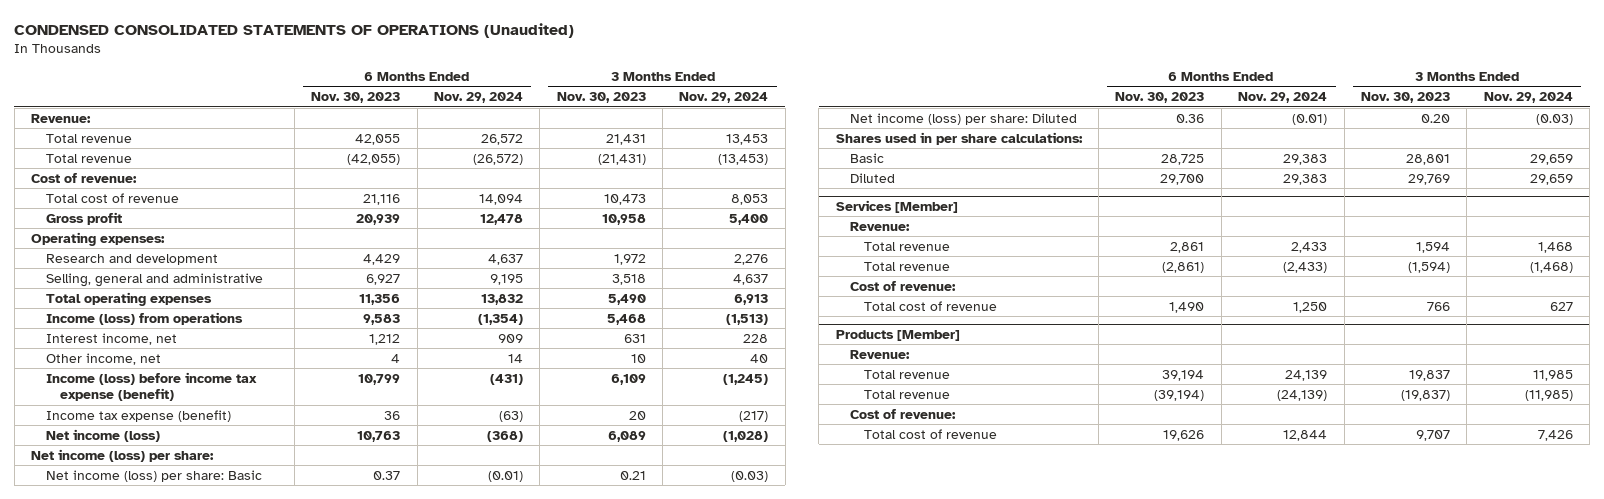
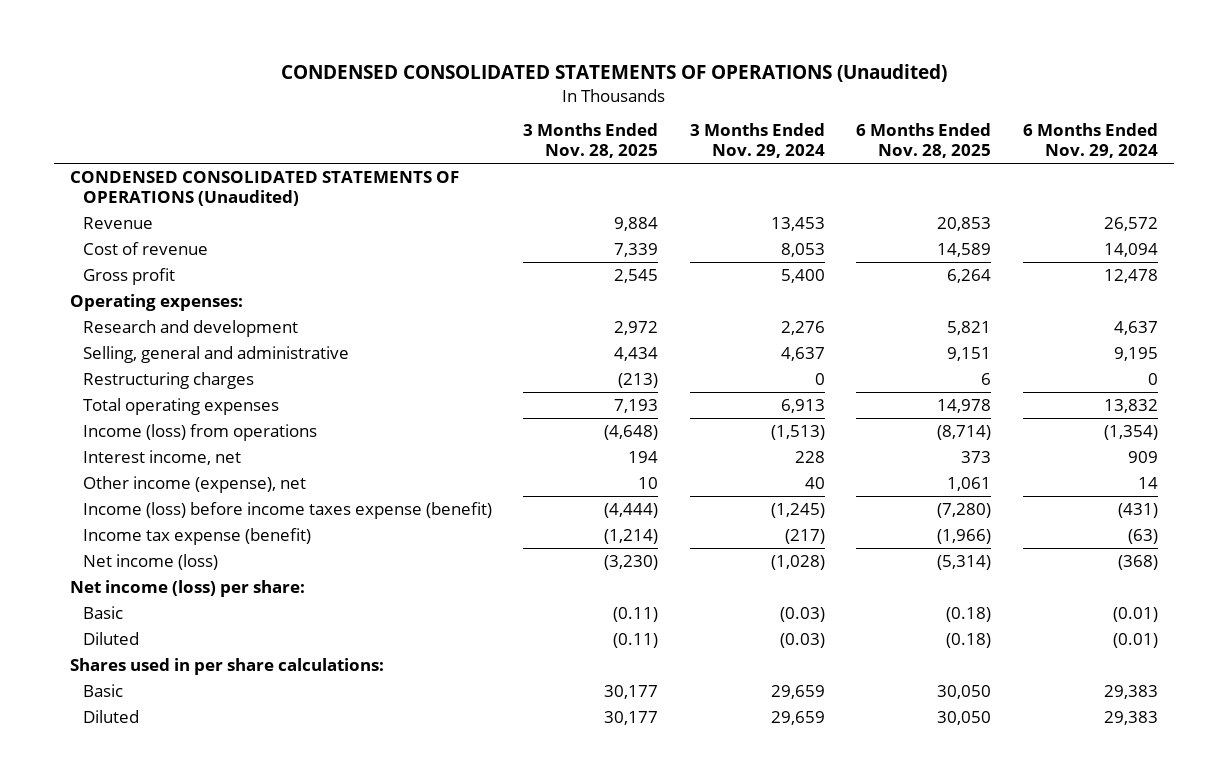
[311,92,401,104] Nov. 30, 2023 -> none
[556,92,646,104] Nov. 30, 2023 -> none
none -> [523,123,659,159] 3 Months Ended Nov. 28, 2025
none -> [856,123,992,159] 6 Months Ended Nov. 28, 2025
[31,113,92,123] Revenue: -> none
[45,153,132,163] Total revenue -> none
[31,172,138,183] Cost of revenue: -> none
none -> [69,170,459,206] CONDENSED CONSOLIDATED STATEMENTS OF OPERATIONS (Unaudited)
[45,133,132,143] Total revenue -> [82,216,153,229] Revenue
[45,192,179,203] Total cost of revenue -> [82,241,208,255] Cost of revenue
none -> [82,371,254,389] Restructuring charges
[45,352,161,365] Other income, net -> [82,475,306,493] Other income (expense), net
[45,371,257,402] Income (loss) before income tax expense (benefit) -> [82,501,492,519] Income (loss) before income taxes expense (benefit)
[45,469,262,482] Net income (loss) per share: Basic -> [82,605,123,619] Basic
[849,112,1077,125] Net income (loss) per share: Diluted -> [82,631,139,645] Diluted
[835,199,958,213] Services [Member] -> none
[849,221,910,231] Revenue: -> none
[864,241,951,251] Total revenue -> none
[864,261,951,271] Total revenue -> none
[849,280,956,291] Cost of revenue: -> none
[864,300,998,311] Total cost of revenue -> none
[835,329,960,341] Products [Member] -> none
[849,349,910,359] Revenue: -> none
[864,369,951,379] Total revenue -> none
[864,389,951,399] Total revenue -> none
[849,408,956,419] Cost of revenue: -> none
[864,428,998,439] Total cost of revenue -> none

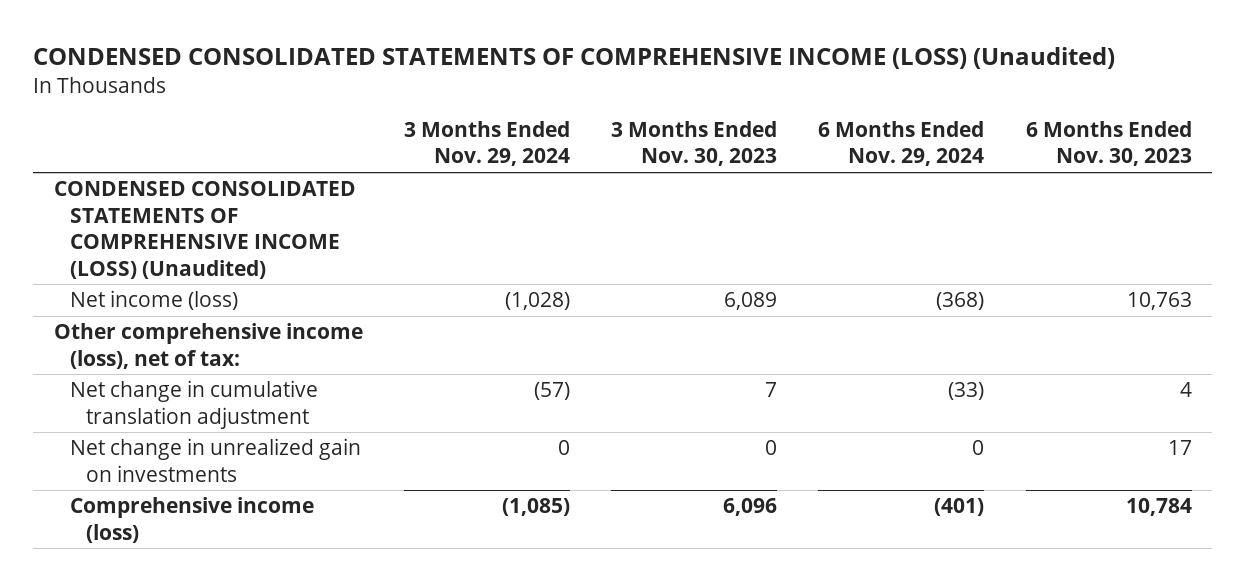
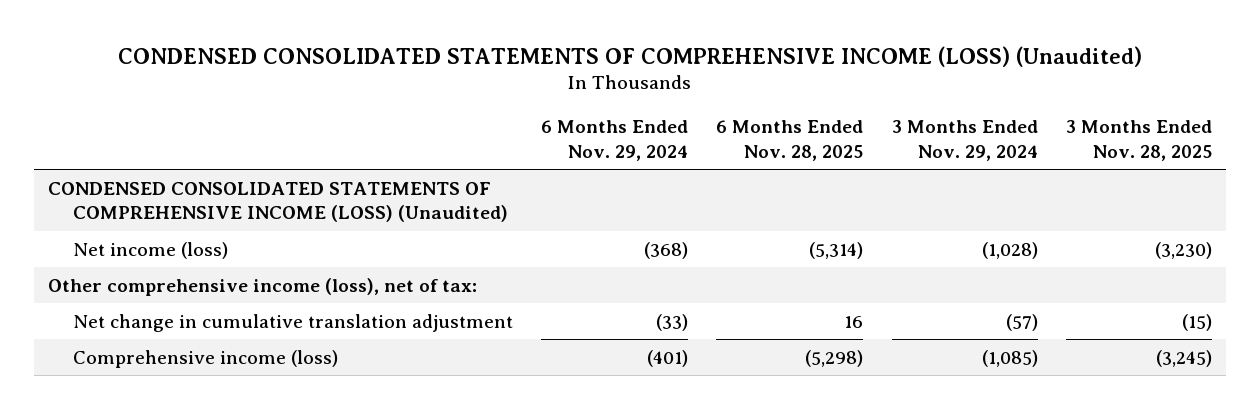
[611,121,778,167] 3 Months Ended Nov. 30, 2023 -> none
[1025,121,1192,167] 6 Months Ended Nov. 30, 2023 -> none
none -> [716,120,864,161] 6 Months Ended Nov. 28, 2025
none -> [1065,120,1212,161] 3 Months Ended Nov. 28, 2025
[69,438,361,482] Net change in unrealized gain on investments -> none

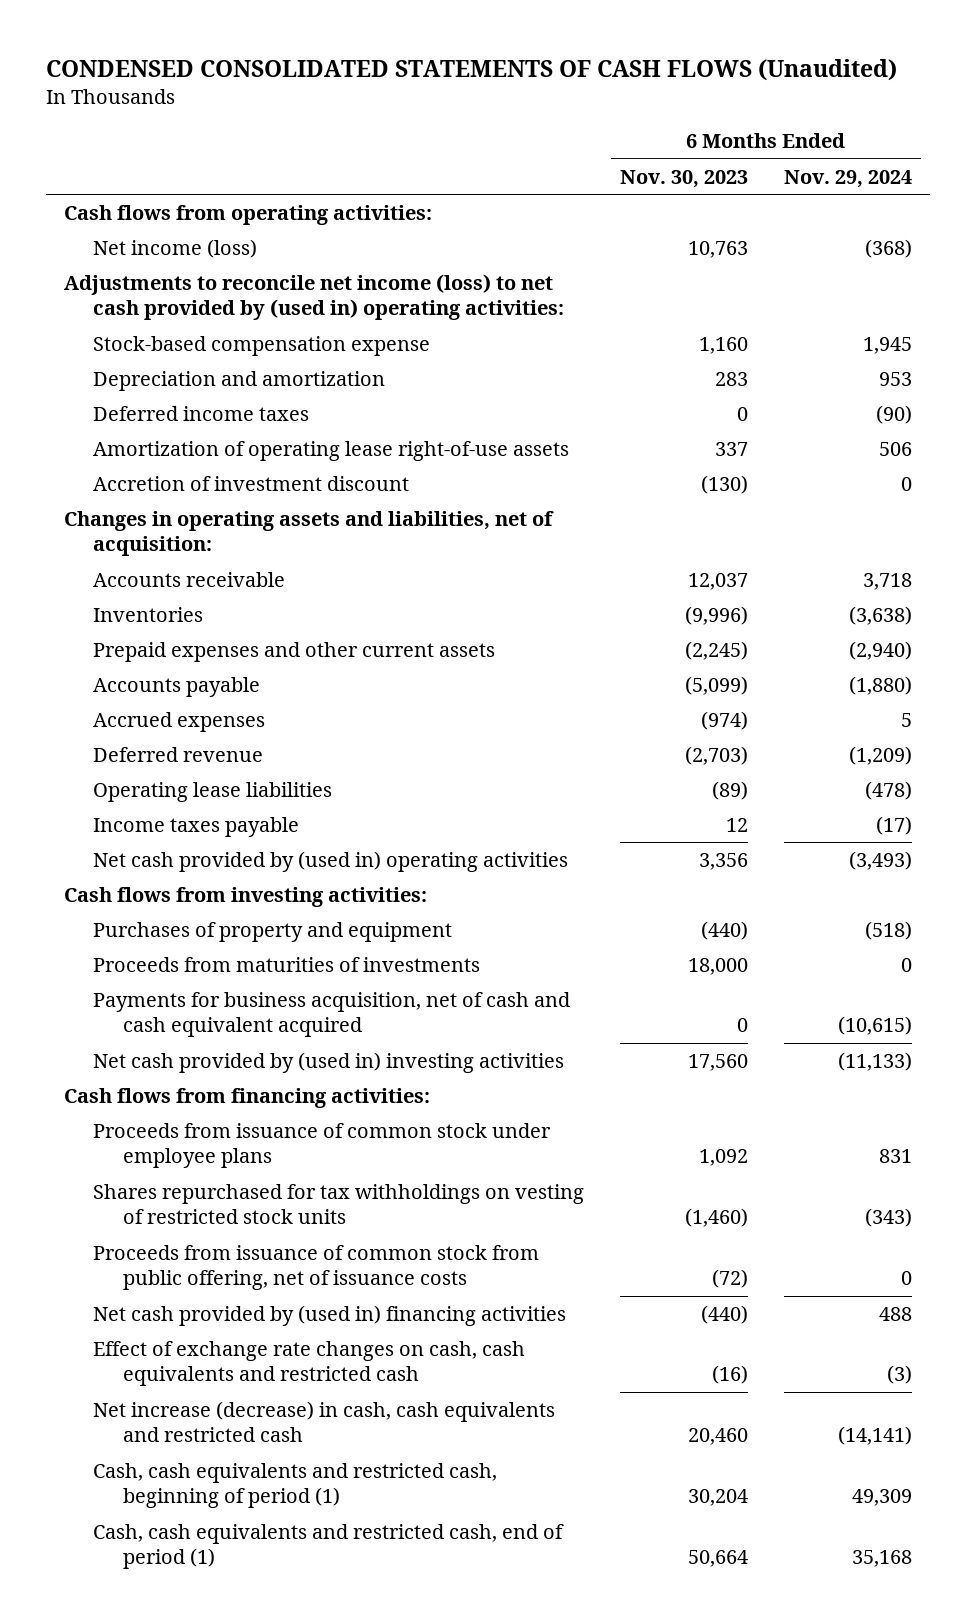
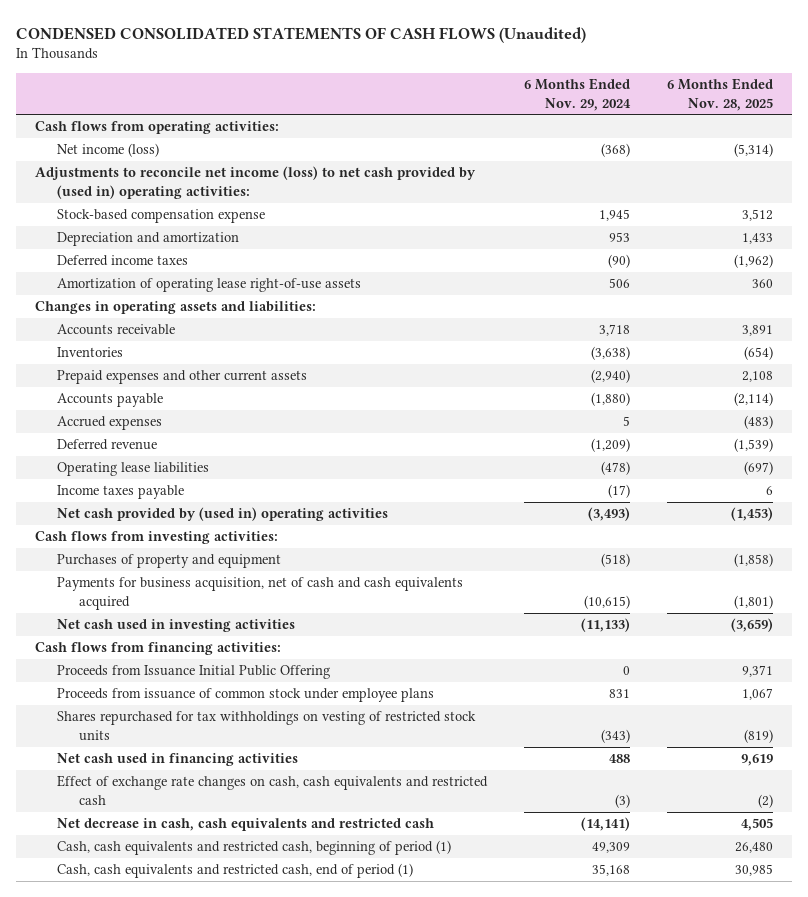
[620,169,749,188] Nov. 30, 2023 -> none
none -> [667,78,774,111] 6 Months Ended Nov. 28, 2025
[93,475,410,491] Accretion of investment discount -> none
[63,510,554,557] Changes in operating assets and liabilities, net of acquisition: -> [34,301,316,315] Changes in operating assets and liabilities:
[93,956,481,972] Proceeds from maturities of investments -> none
[93,991,571,1038] Payments for business acquisition, net of cash and cash equivalent acquired -> [56,577,463,610] Payments for business acquisition, net of cash and cash equivalents acquired
[93,1051,565,1073] Net cash provided by (used in) investing activities -> [56,619,295,633] Net cash used in investing activities
none -> [56,665,330,680] Proceeds from Issuance Initial Public Offering
[93,1244,540,1291] Proceeds from issuance of common stock from public offering, net of issuance costs -> none
[93,1304,567,1326] Net cash provided by (used in) financing activities -> [56,753,298,767] Net cash used in financing activities
[93,1400,556,1443] Net increase (decrease) in cash, cash equivalents and restricted cash -> [56,818,434,832] Net decrease in cash, cash equivalents and restricted cash

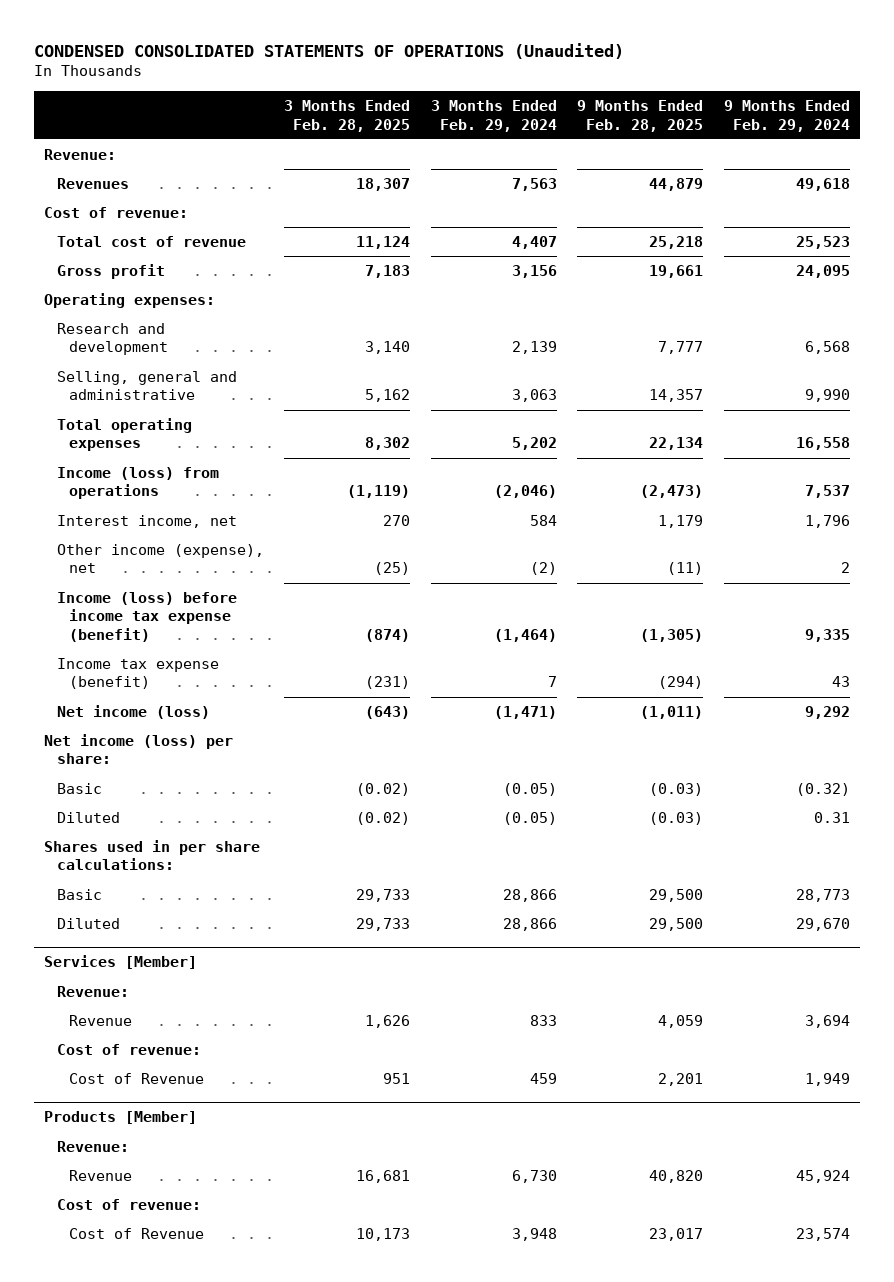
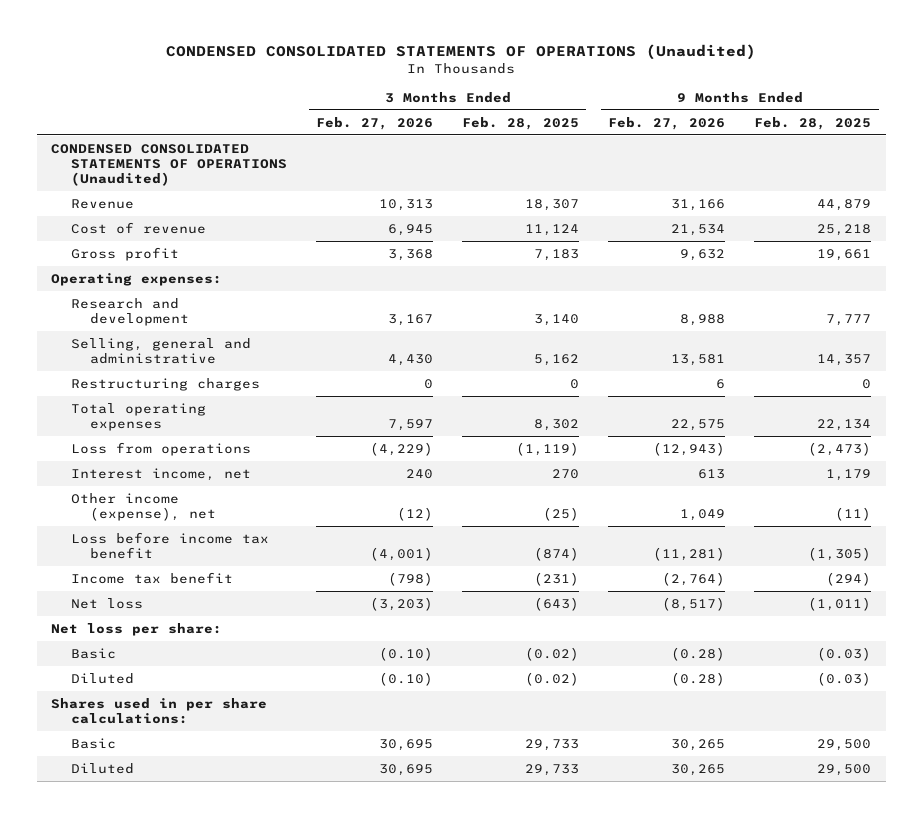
[430,100,557,132] 3 Months Ended Feb. 29, 2024 -> none
[723,100,850,132] 9 Months Ended Feb. 29, 2024 -> none
none -> [315,116,433,130] Feb. 27, 2026
none -> [608,116,726,130] Feb. 27, 2026
[43,149,116,161] Revenue: -> none
[43,207,188,219] Cost of revenue: -> none
none -> [51,143,287,186] CONDENSED CONSOLIDATED STATEMENTS OF OPERATIONS (Unaudited)
[56,178,129,190] Revenues -> [70,198,134,209] Revenue
[56,236,246,248] Total cost of revenue -> [70,221,206,234] Cost of revenue
none -> [70,377,260,391] Restructuring charges
[56,467,219,500] Income (loss) from operations -> [70,441,251,456] Loss from operations
[56,592,237,642] Income (loss) before income tax expense (benefit) -> [70,531,269,559] Loss before income tax benefit
[56,658,219,690] Income tax expense (benefit) -> [70,571,233,584] Income tax benefit
[56,705,210,720] Net income (loss) -> [70,597,143,609] Net loss
[43,734,233,765] Net income (loss) per share: -> [51,622,223,636] Net loss per share:
[43,955,197,970] Services [Member] -> none
[56,986,129,998] Revenue: -> none
[69,1015,133,1027] Revenue -> none
[56,1044,201,1056] Cost of revenue: -> none
[69,1073,205,1085] Cost of Revenue -> none
[43,1111,197,1125] Products [Member] -> none
[56,1141,129,1153] Revenue: -> none
[69,1170,133,1182] Revenue -> none
[56,1199,201,1211] Cost of revenue: -> none
[69,1228,205,1240] Cost of Revenue -> none

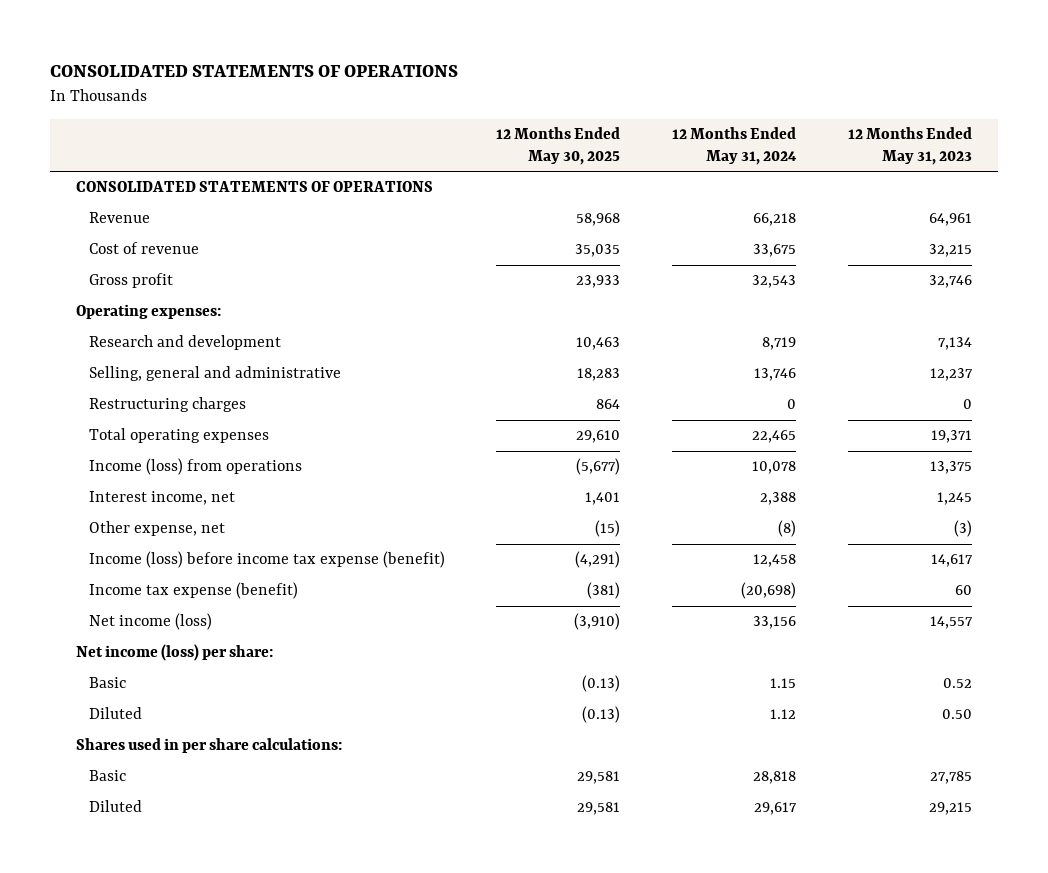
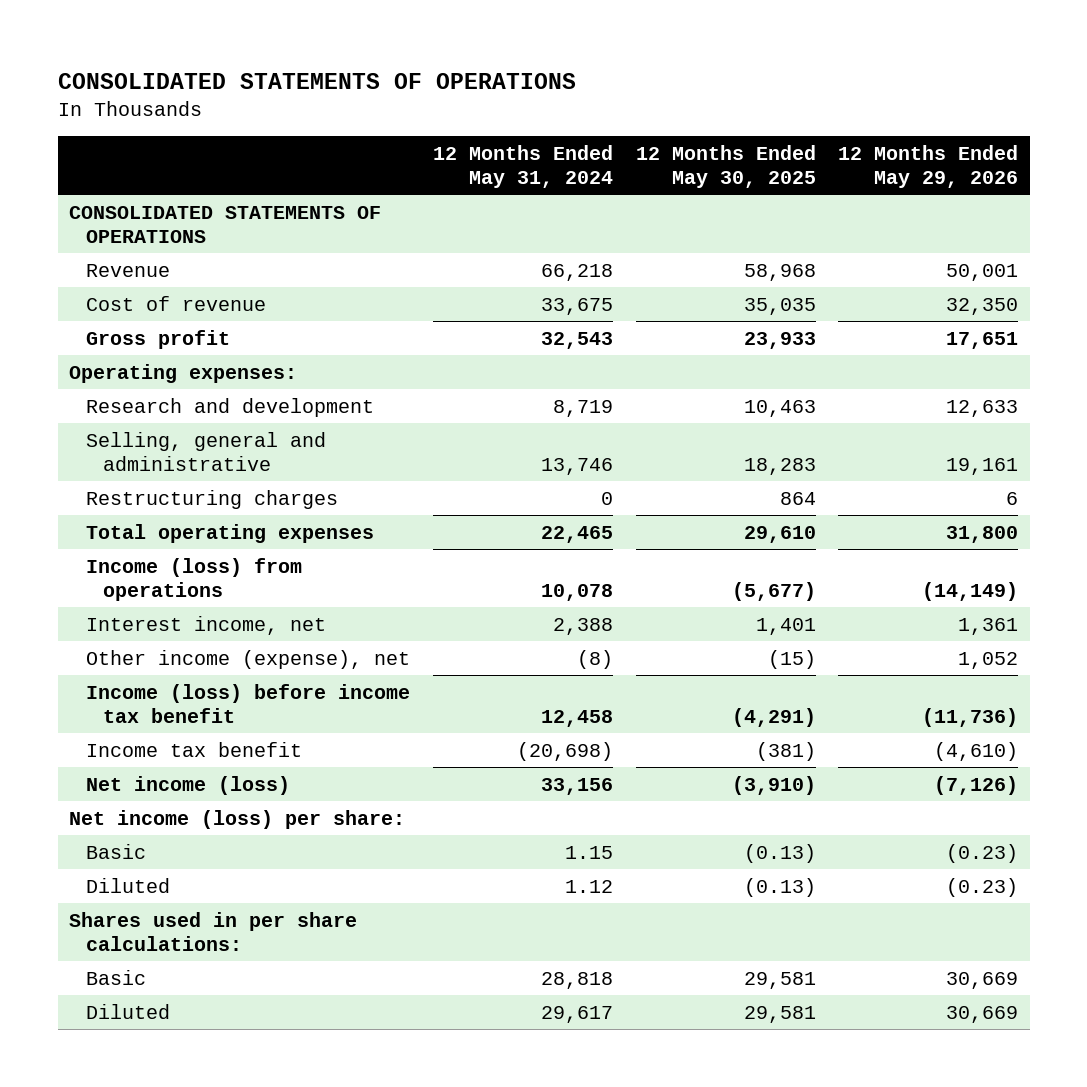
[848,127,973,165] 12 Months Ended May 31, 2023 -> none
none -> [838,144,1019,188] 12 Months Ended May 29, 2026
[88,521,225,537] Other expense, net -> [86,649,411,669] Other income (expense), net
[88,551,445,569] Income (loss) before income tax expense (benefit) -> [86,683,411,723] Income (loss) before income tax benefit
[88,582,298,600] Income tax expense (benefit) -> [86,741,303,757] Income tax benefit

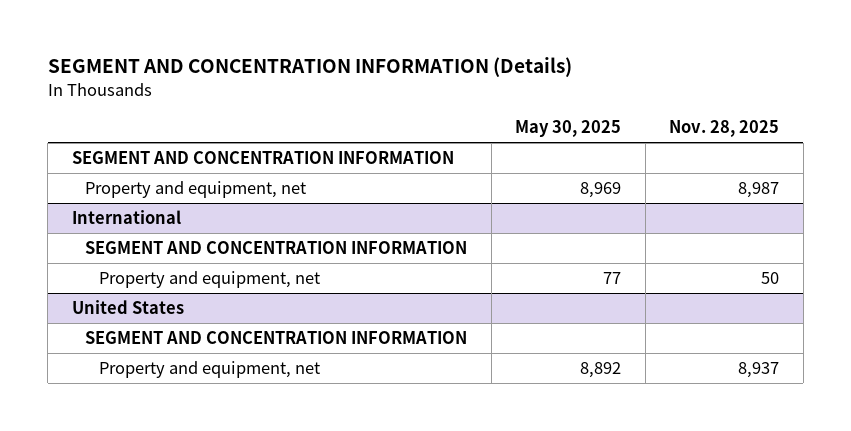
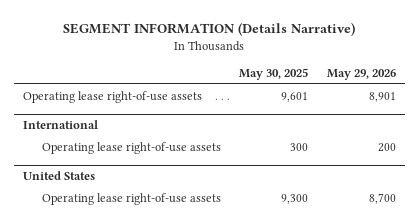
[47,57,572,78] SEGMENT AND CONCENTRATION INFORMATION (Details) -> [63,22,356,37] SEGMENT INFORMATION (Details Narrative)
[669,120,780,138] Nov. 28, 2025 -> none
none -> [326,68,396,80] May 29, 2026
[71,151,454,165] SEGMENT AND CONCENTRATION INFORMATION -> none
[85,181,307,199] Property and equipment, net -> none
none -> [23,90,203,103] Operating lease right-of-use assets
[85,241,468,255] SEGMENT AND CONCENTRATION INFORMATION -> none
[98,271,320,289] Property and equipment, net -> none
none -> [42,141,222,154] Operating lease right-of-use assets
[85,331,468,345] SEGMENT AND CONCENTRATION INFORMATION -> none
[98,361,320,379] Property and equipment, net -> none
none -> [42,192,222,205] Operating lease right-of-use assets

